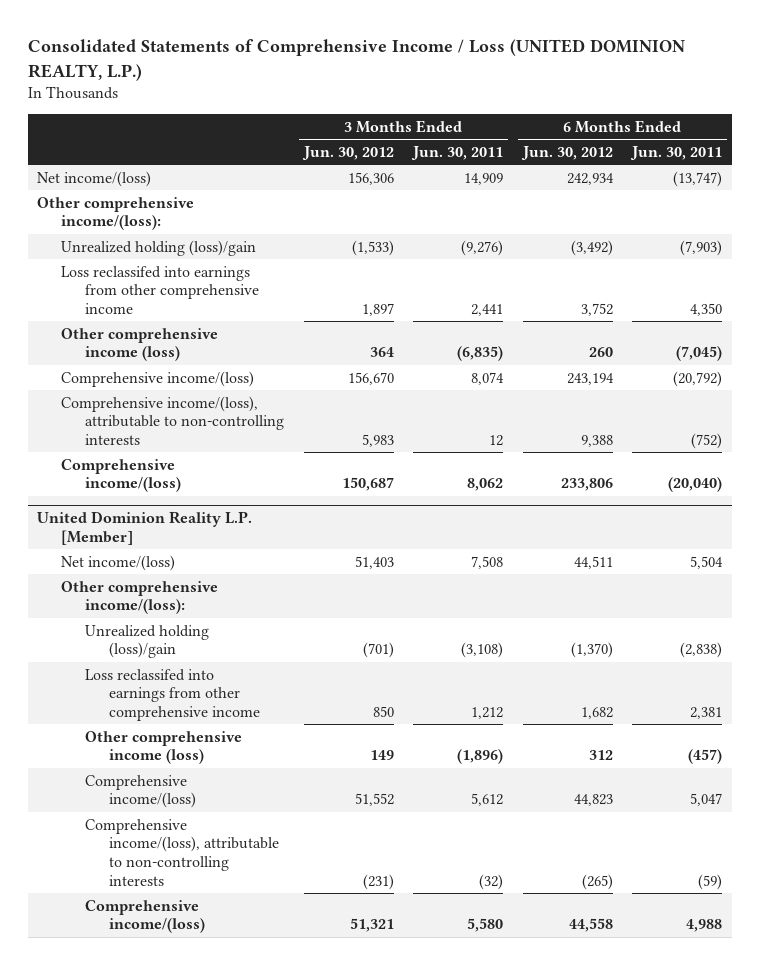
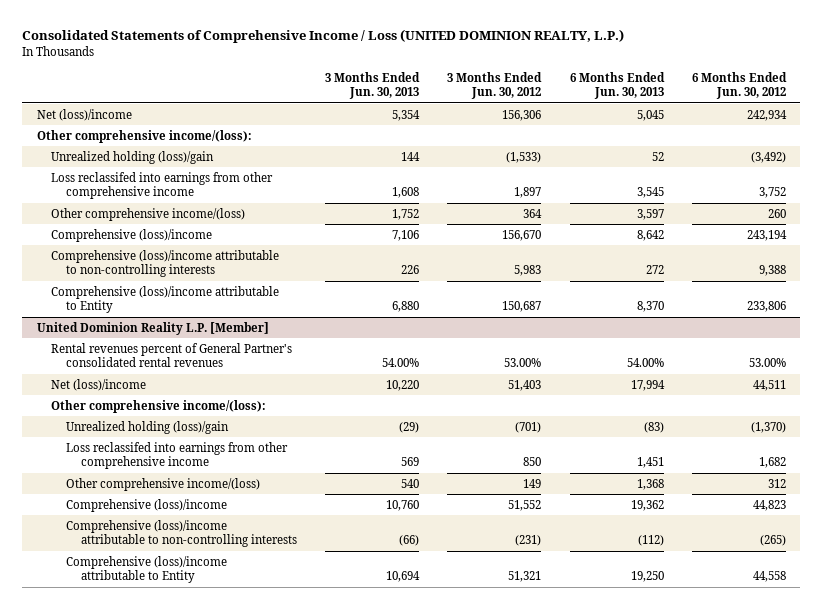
[411,145,504,160] Jun. 30, 2011 -> none
[630,145,723,160] Jun. 30, 2011 -> none
none -> [325,71,421,100] 3 Months Ended Jun. 30, 2013
none -> [569,71,665,100] 6 Months Ended Jun. 30, 2013
[37,170,152,187] Net income/(loss) -> [36,108,132,121] Net (loss)/income
[61,327,219,362] Other comprehensive income (loss) -> [51,207,246,221] Other comprehensive income/(loss)
[61,370,255,387] Comprehensive income/(loss) -> [51,228,213,242] Comprehensive (loss)/income
[61,395,285,445] Comprehensive income/(loss), attributable to non-controlling interests -> [51,249,280,278] Comprehensive (loss)/income attributable to non-controlling interests
[61,458,182,493] Comprehensive income/(loss) -> [51,285,280,314] Comprehensive (loss)/income attributable to Entity
none -> [51,342,293,368] Rental revenues percent of General Partner's consolidated rental revenues
[61,554,176,571] Net income/(loss) -> [51,378,147,391] Net (loss)/income
[85,730,243,765] Other comprehensive income (loss) -> [66,477,261,491] Other comprehensive income/(loss)
[85,774,196,809] Comprehensive income/(loss) -> [66,498,228,512] Comprehensive (loss)/income
[85,818,279,886] Comprehensive income/(loss), attributable to non-controlling interests -> [66,519,297,548] Comprehensive (loss)/income attributable to non-controlling interests
[85,899,205,934] Comprehensive income/(loss) -> [66,555,228,584] Comprehensive (loss)/income attributable to Entity

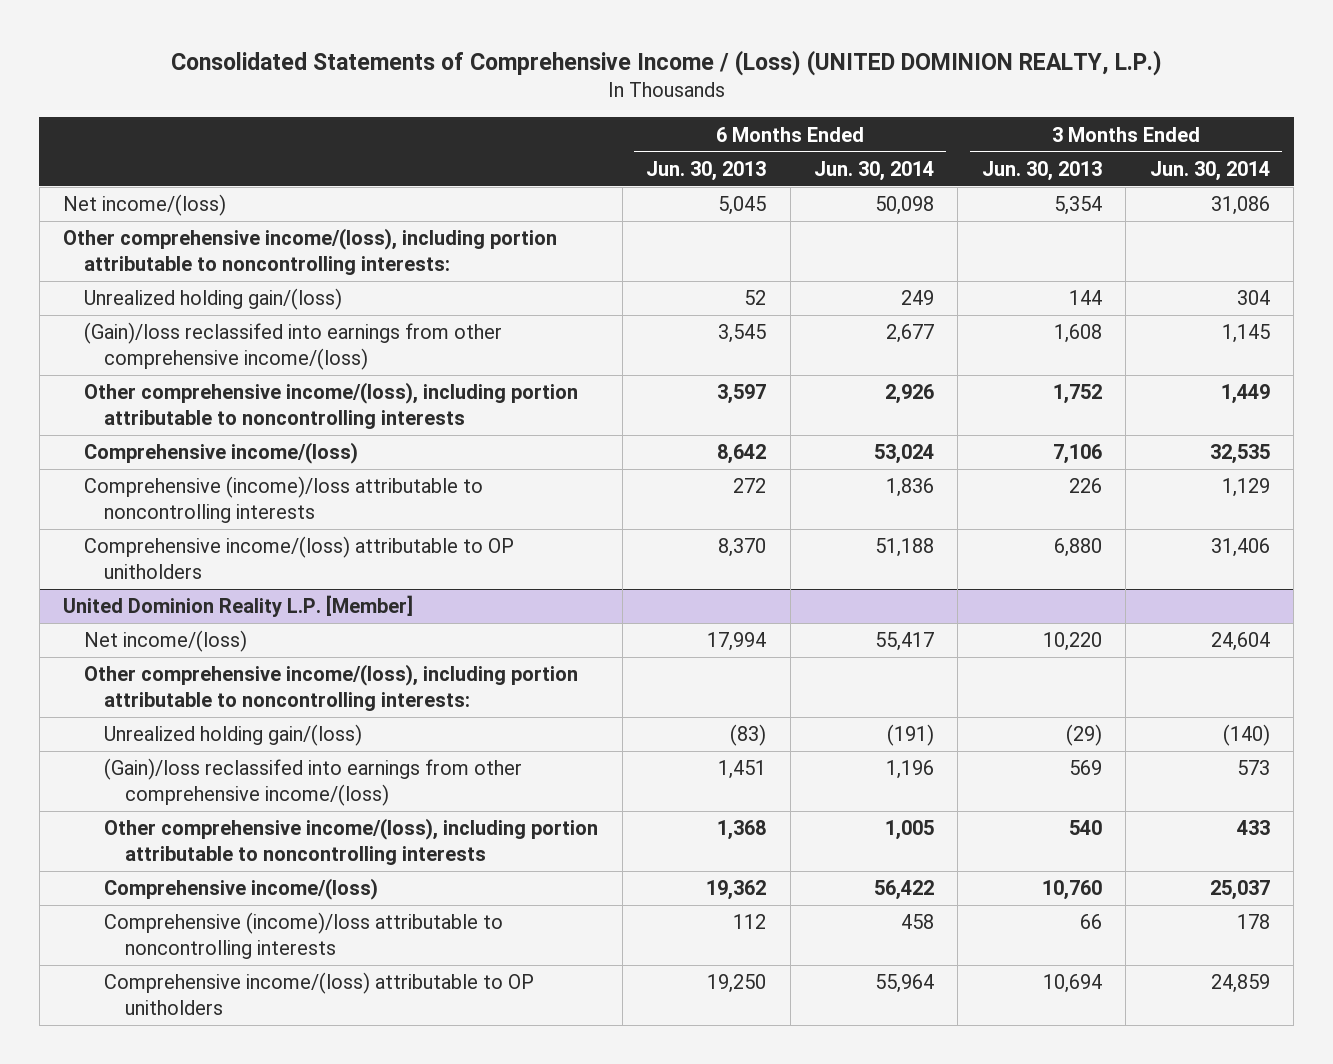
[22,29,625,44] Consolidated Statements of Comprehensive Income / Loss (UNITED DOMINION REALTY, L.P.) -> [170,50,1162,77] Consolidated Statements of Comprehensive Income / (Loss) (UNITED DOMINION REALTY, L.P.)
[447,71,543,100] 3 Months Ended Jun. 30, 2012 -> none
[691,71,787,100] 6 Months Ended Jun. 30, 2012 -> none
none -> [814,160,935,181] Jun. 30, 2014
none -> [1149,160,1270,181] Jun. 30, 2014
[36,108,132,121] Net (loss)/income -> [63,194,227,217] Net income/(loss)
[36,129,252,143] Other comprehensive income/(loss): -> [63,228,558,276] Other comprehensive income/(loss), including portion attributable to noncontrolling interests:
[51,150,215,164] Unrealized holding (loss)/gain -> [83,288,342,311] Unrealized holding gain/(loss)
[51,171,274,200] Loss reclassifed into earnings from other comprehensive income -> [83,322,502,371] (Gain)/loss reclassifed into earnings from other comprehensive income/(loss)
[51,207,246,221] Other comprehensive income/(loss) -> [83,382,578,430] Other comprehensive income/(loss), including portion attributable to noncontrolling interests
[51,228,213,242] Comprehensive (loss)/income -> [83,442,358,465] Comprehensive income/(loss)
[51,249,280,278] Comprehensive (loss)/income attributable to non-controlling interests -> [83,476,483,524] Comprehensive (income)/loss attributable to noncontrolling interests
[51,285,280,314] Comprehensive (loss)/income attributable to Entity -> [83,536,514,580] Comprehensive income/(loss) attributable to OP unitholders
[51,342,293,368] Rental revenues percent of General Partner's consolidated rental revenues -> none
[51,378,147,391] Net (loss)/income -> [83,630,247,653] Net income/(loss)
[51,399,267,413] Other comprehensive income/(loss): -> [83,664,578,712] Other comprehensive income/(loss), including portion attributable to noncontrolling interests:
[66,420,230,434] Unrealized holding (loss)/gain -> [104,724,363,747] Unrealized holding gain/(loss)
[66,441,289,470] Loss reclassifed into earnings from other comprehensive income -> [104,758,523,807] (Gain)/loss reclassifed into earnings from other comprehensive income/(loss)
[66,477,261,491] Other comprehensive income/(loss) -> [104,818,599,866] Other comprehensive income/(loss), including portion attributable to noncontrolling interests
[66,498,228,512] Comprehensive (loss)/income -> [104,878,379,901] Comprehensive income/(loss)
[66,519,297,548] Comprehensive (loss)/income attributable to non-controlling interests -> [104,912,504,960] Comprehensive (income)/loss attributable to noncontrolling interests
[399,535,420,547] (66) -> [1079,914,1102,930] 66
[637,535,664,547] (112) -> [733,914,767,930] 112
[66,555,228,584] Comprehensive (loss)/income attributable to Entity -> [104,972,535,1016] Comprehensive income/(loss) attributable to OP unitholders

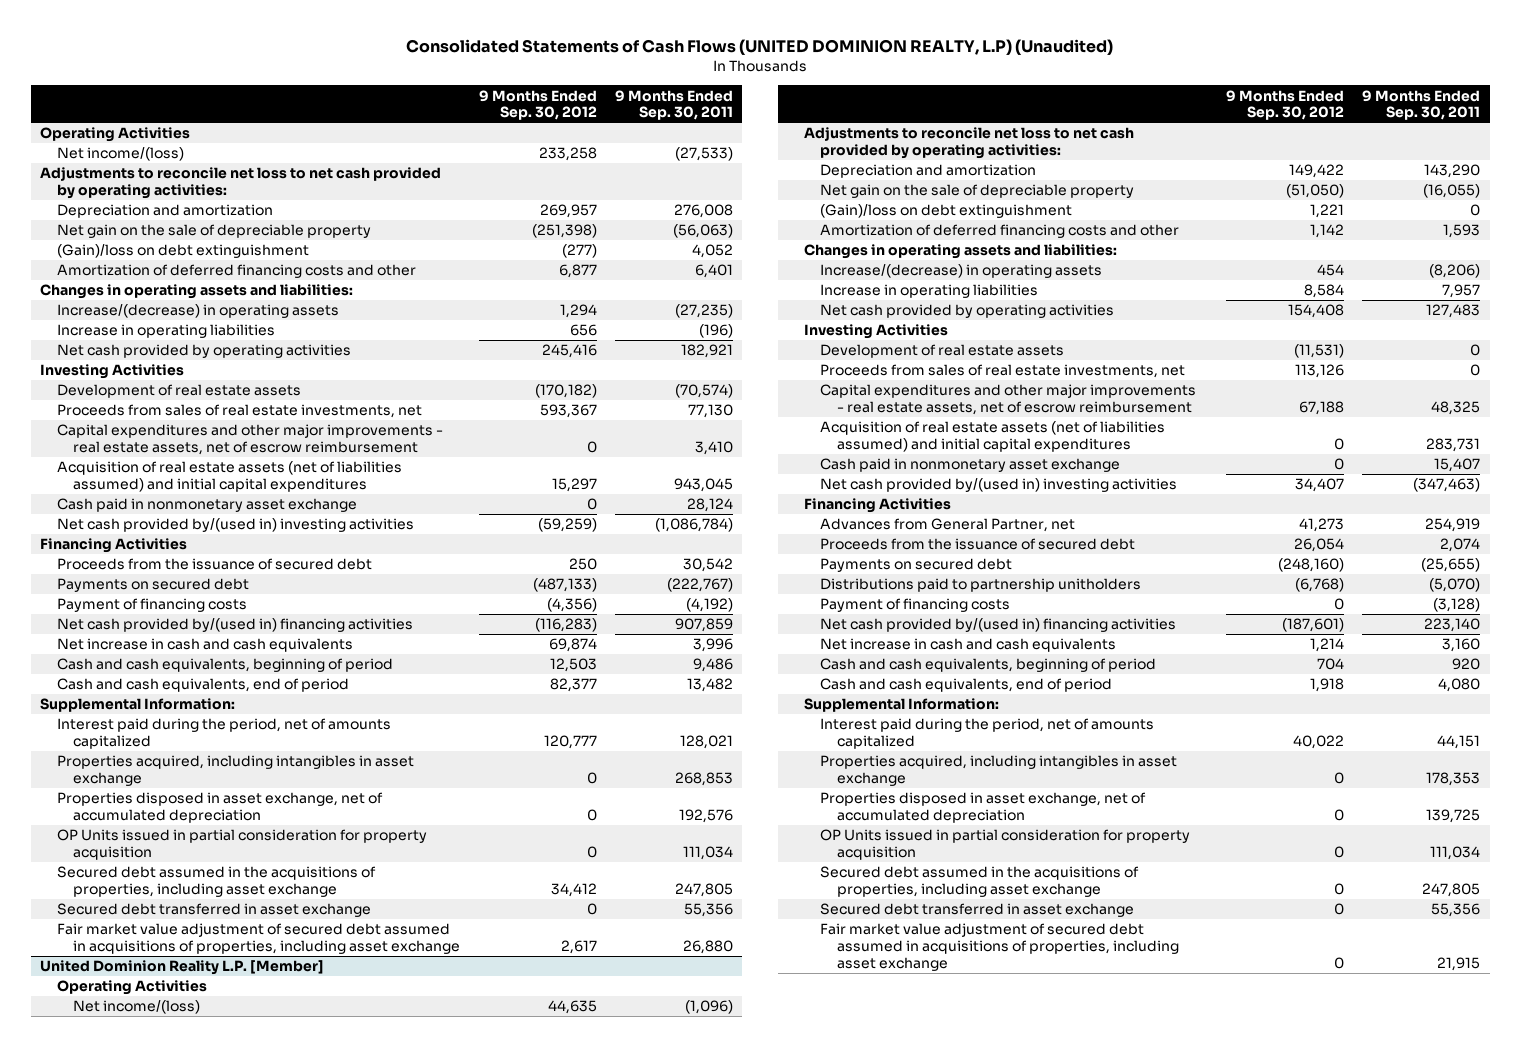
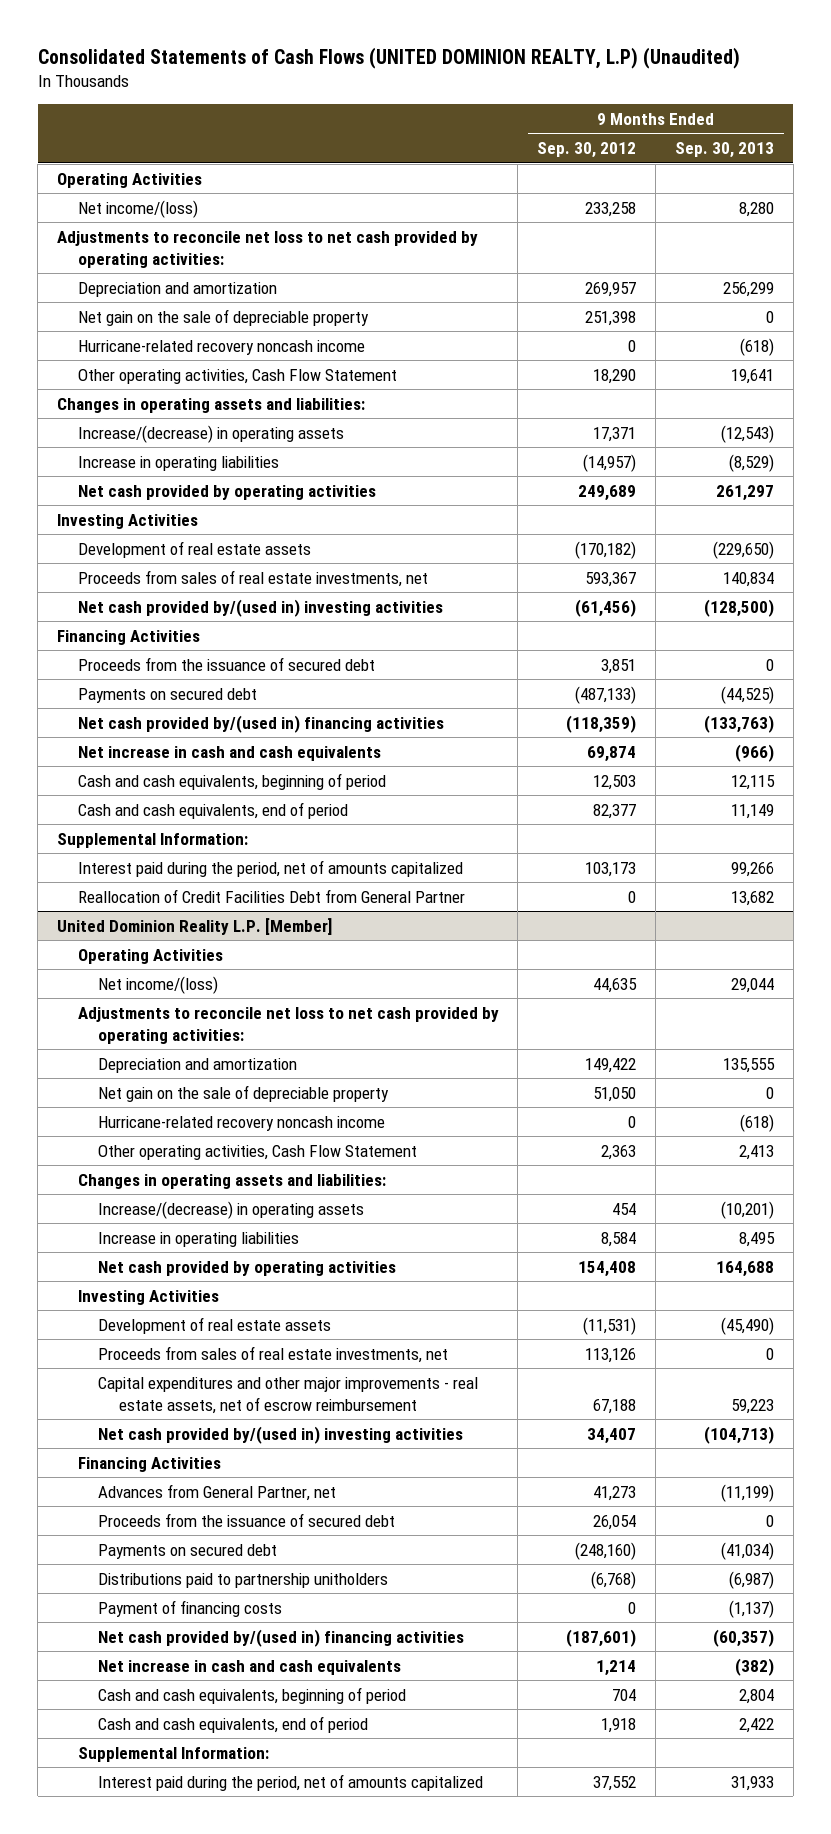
[615,89,734,121] 9 Months Ended Sep. 30, 2011 -> none
none -> [675,142,775,159] Sep. 30, 2013
[56,244,309,259] (Gain)/loss on debt extinguishment -> none
[56,264,416,279] Amortization of deferred financing costs and other -> none
[531,224,597,239] (251,398) -> [585,310,637,326] 251,398
none -> [77,339,365,355] Hurricane-related recovery noncash income
none -> [77,368,397,384] Other operating activities, Cash Flow Statement
[559,304,597,319] 1,294 -> [593,426,637,442] 17,371
[569,324,597,337] 656 -> [583,453,637,472] (14,957)
[541,344,597,359] 245,416 -> [578,484,637,501] 249,689
[56,424,443,456] Capital expenditures and other major improvements - real estate assets, net of escrow reimbursement -> none
[56,461,402,493] Acquisition of real estate assets (net of liabilities assumed) and initial capital expenditures -> none
[56,498,357,513] Cash paid in nonmonetary asset exchange -> none
[537,518,597,533] (59,259) -> [575,598,637,617] (61,456)
[568,558,597,571] 250 -> [601,658,637,674] 3,851
[56,598,247,613] Payment of financing costs -> none
[534,618,597,633] (116,283) -> [566,714,637,733] (118,359)
[56,755,414,787] Properties acquired, including intangibles in asset exchange -> none
[56,792,383,824] Properties disposed in asset exchange, net of accumulated depreciation -> none
[56,829,427,861] OP Units issued in partial consideration for property acquisition -> none
[56,866,376,898] Secured debt assumed in the acquisitions of properties, including asset exchange -> none
[56,903,371,918] Secured debt transferred in asset exchange -> none
[56,923,461,955] Fair market value adjustment of secured debt assumed in acquisitions of properties, including asset exchange -> none
[543,735,597,750] 120,777 -> [585,861,637,877] 103,173
none -> [77,888,465,903] Reallocation of Credit Facilities Debt from General Partner
[820,204,1073,219] (Gain)/loss on debt extinguishment -> none
[820,224,1180,239] Amortization of deferred financing costs and other -> none
[1285,184,1344,199] (51,050) -> [593,1086,637,1102] 51,050
none -> [98,1115,386,1131] Hurricane-related recovery noncash income
none -> [98,1144,418,1160] Other operating activities, Cash Flow Statement
[820,421,1166,453] Acquisition of real estate assets (net of liabilities assumed) and initial capital expenditures -> none
[820,458,1121,473] Cash paid in nonmonetary asset exchange -> none
[820,755,1178,787] Properties acquired, including intangibles in asset exchange -> none
[820,792,1147,824] Properties disposed in asset exchange, net of accumulated depreciation -> none
[820,829,1191,861] OP Units issued in partial consideration for property acquisition -> none
[820,866,1140,898] Secured debt assumed in the acquisitions of properties, including asset exchange -> none
[820,903,1135,918] Secured debt transferred in asset exchange -> none
[820,923,1180,971] Fair market value adjustment of secured debt assumed in acquisitions of properties, including asset exchange -> none
[1292,735,1344,750] 40,022 -> [593,1775,637,1791] 37,552

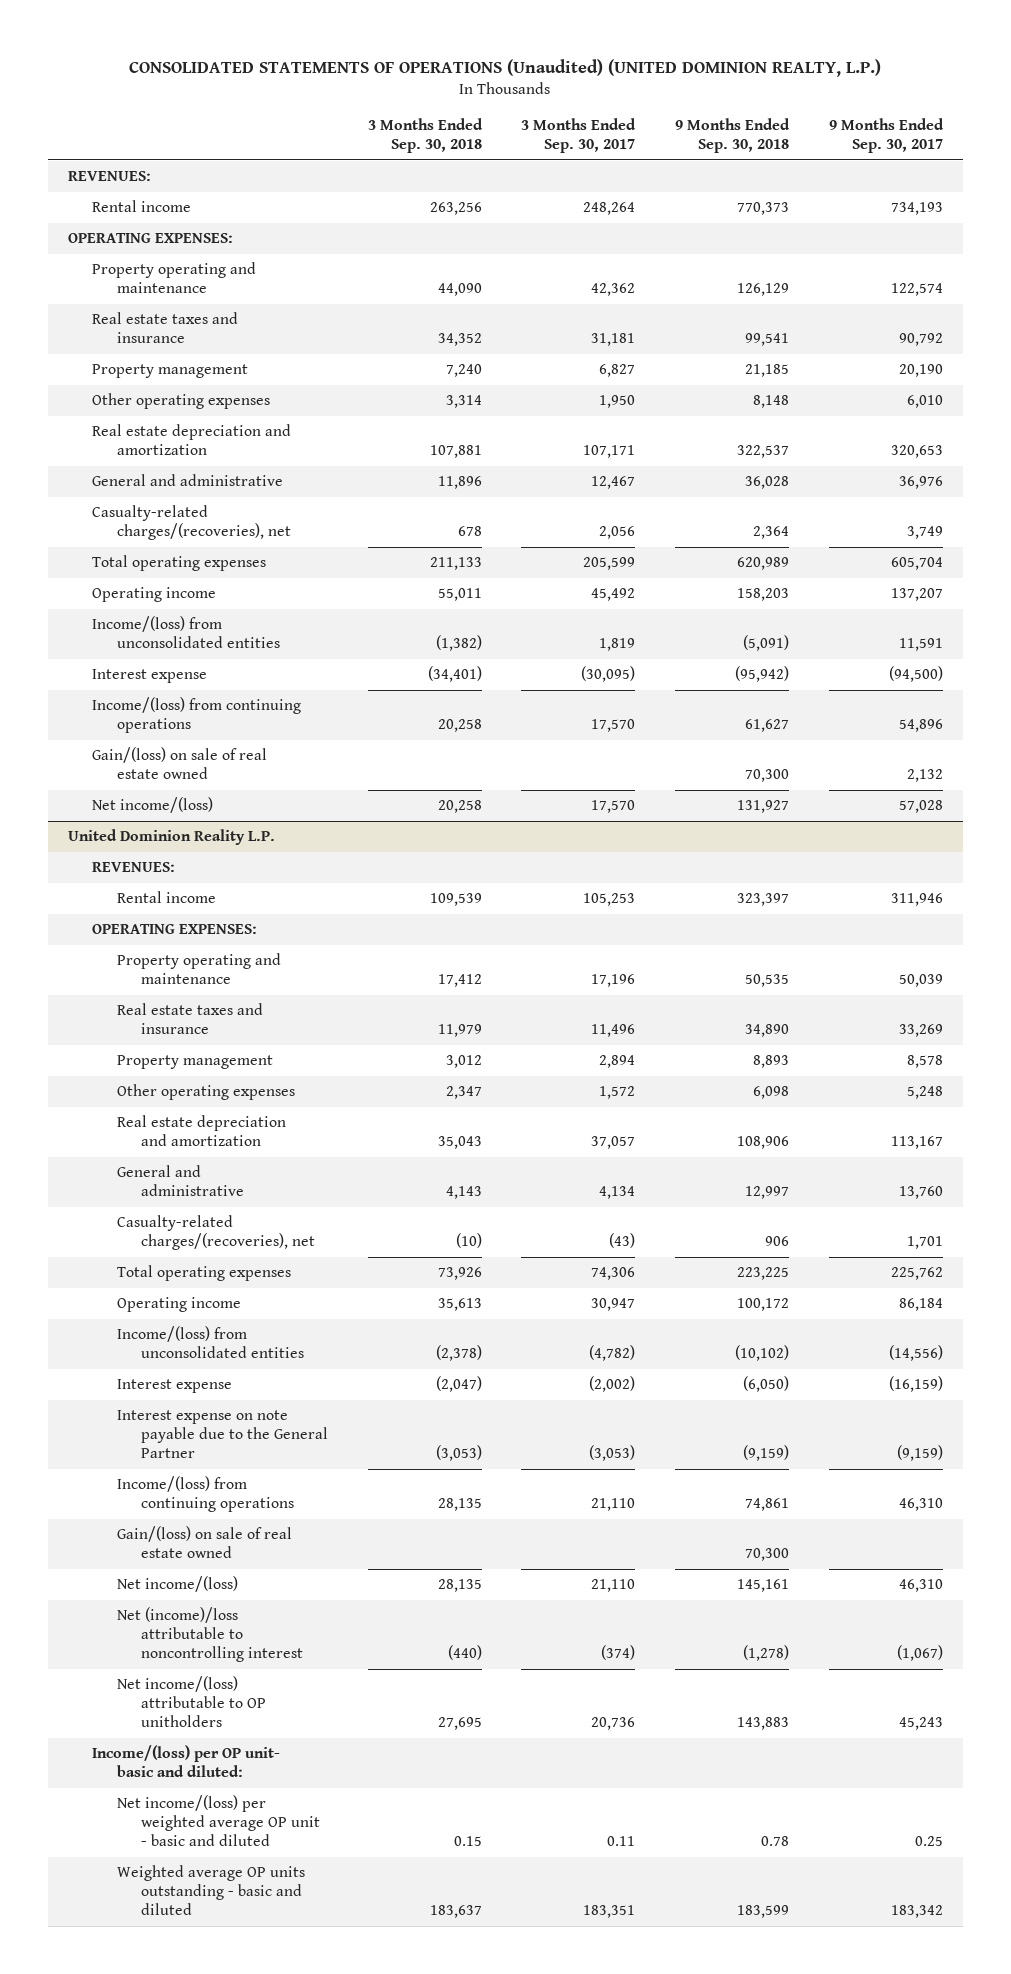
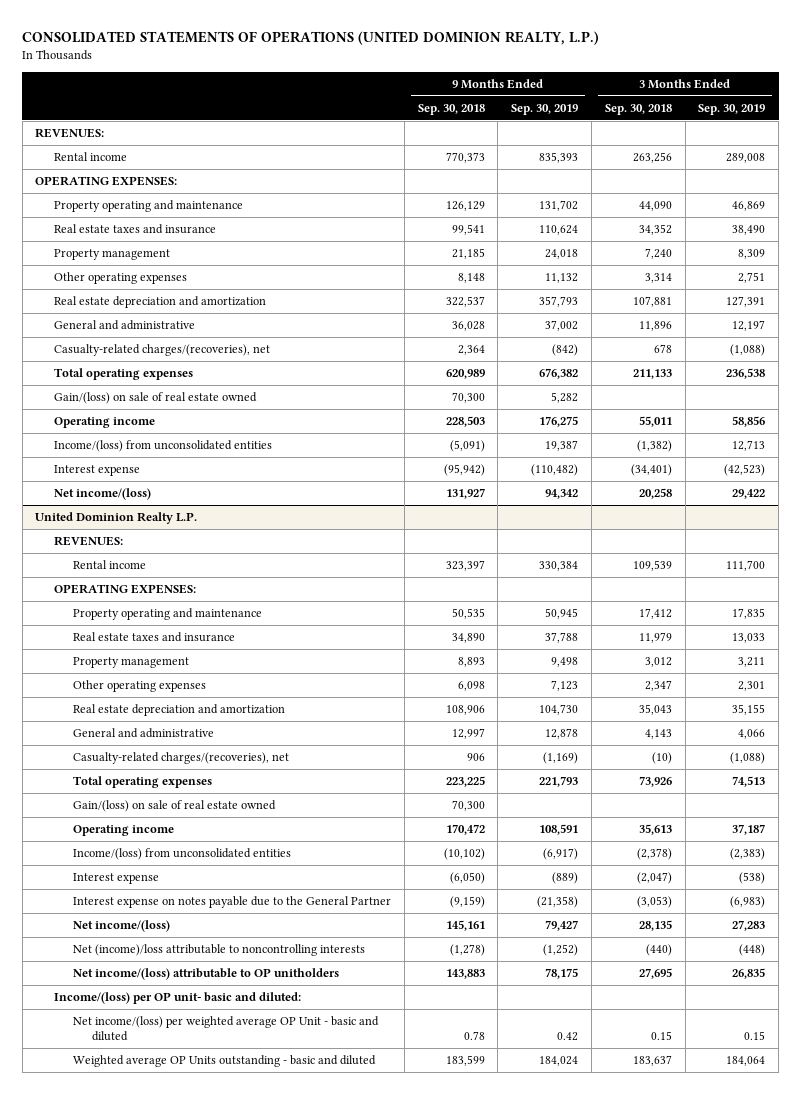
[129,58,882,77] CONSOLIDATED STATEMENTS OF OPERATIONS (Unaudited) (UNITED DOMINION REALTY, L.P.) -> [22,30,600,45] CONSOLIDATED STATEMENTS OF OPERATIONS (UNITED DOMINION REALTY, L.P.)
[521,118,637,154] 3 Months Ended Sep. 30, 2017 -> none
[828,118,944,154] 9 Months Ended Sep. 30, 2017 -> none
none -> [511,103,579,115] Sep. 30, 2019
none -> [698,103,766,115] Sep. 30, 2019
[92,747,268,780] Gain/(loss) on sale of real estate owned -> [54,392,258,405] Gain/(loss) on sale of real estate owned
[737,588,790,602] 158,203 -> [445,416,485,428] 228,503
[92,697,302,734] Income/(loss) from continuing operations -> none
[68,829,276,846] United Dominion Reality L.P. -> [35,512,198,525] United Dominion Realty L.P.
none -> [73,800,277,813] Gain/(loss) on sale of real estate owned
[737,1298,790,1312] 100,172 -> [445,824,485,836] 170,472
[116,1476,295,1513] Income/(loss) from continuing operations -> none
[116,1526,292,1559] Gain/(loss) on sale of real estate owned -> none
[116,1410,329,1459] Interest expense on note payable due to the General Partner -> [73,896,392,909] Interest expense on notes payable due to the General Partner
[116,1607,304,1663] Net (income)/loss attributable to noncontrolling interest -> [73,944,366,957] Net (income)/loss attributable to noncontrolling interests
[116,1795,321,1847] Net income/(loss) per weighted average OP unit - basic and diluted -> [73,1016,380,1041] Net income/(loss) per weighted average OP Unit - basic and diluted
[116,1865,305,1916] Weighted average OP units outstanding - basic and diluted -> [73,1055,377,1068] Weighted average OP Units outstanding - basic and diluted

